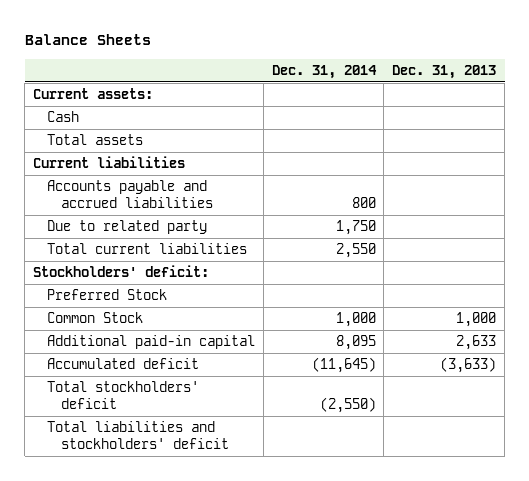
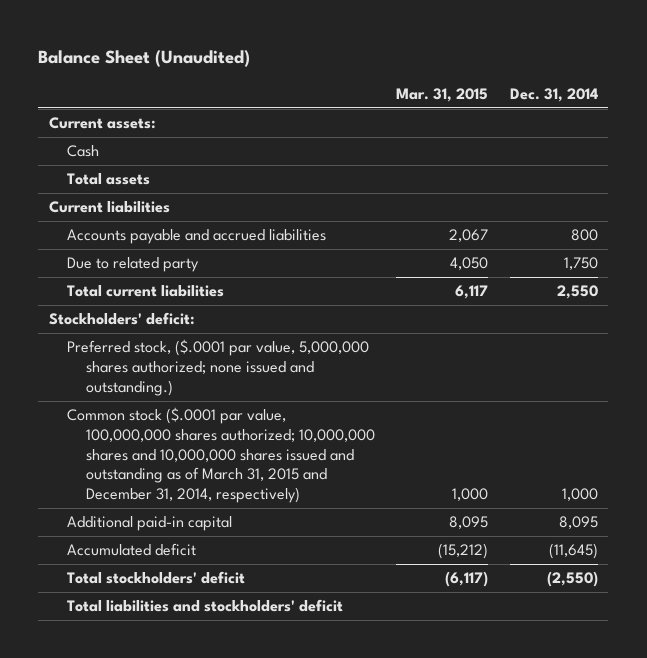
[24,34,151,46] Balance Sheets -> [38,50,251,68] Balance Sheet (Unaudited)
[392,64,497,79] Dec. 31, 2013 -> none
none -> [396,87,489,102] Mar. 31, 2015
[46,289,167,301] Preferred Stock -> [67,339,370,396] Preferred stock, ($.0001 par value, 5,000,000 shares authorized; none issued and outstanding.)
[46,312,143,324] Common Stock -> [67,407,375,504] Common stock ($.0001 par value, 100,000,000 shares authorized; 10,000,000 shares and 10,000,000 shares issued and outstanding as of March 31, 2015 and December 31, 2014, respectively)

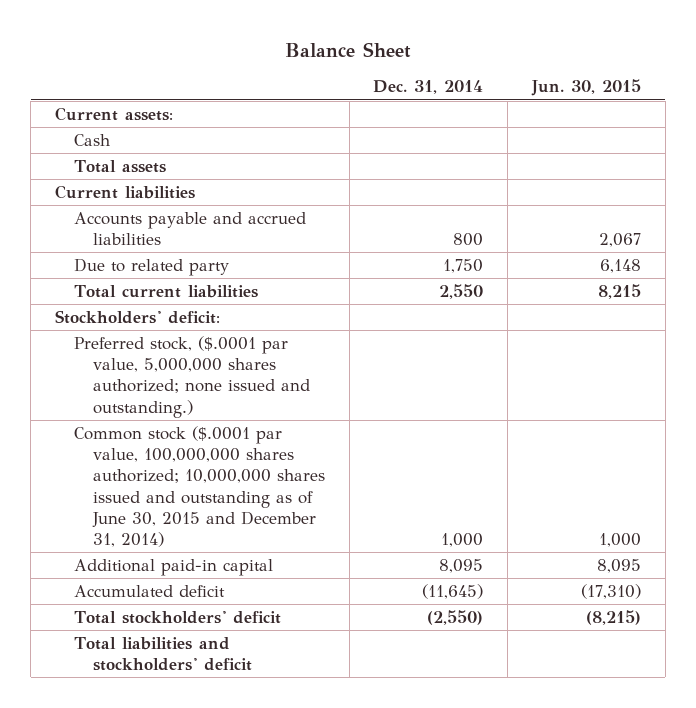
[38,50,251,68] Balance Sheet (Unaudited) -> [285,41,412,58] Balance Sheet
[396,87,489,102] Mar. 31, 2015 -> none
none -> [531,79,642,97] Jun. 30, 2015
[67,407,375,504] Common stock ($.0001 par value, 100,000,000 shares authorized; 10,000,000 shares and 10,000,000 shares issued and outstanding as of March 31, 2015 and December 31, 2014, respectively) -> [73,425,325,548] Common stock ($.0001 par value, 100,000,000 shares authorized; 10,000,000 shares issued and outstanding as of June 30, 2015 and December 31, 2014)

